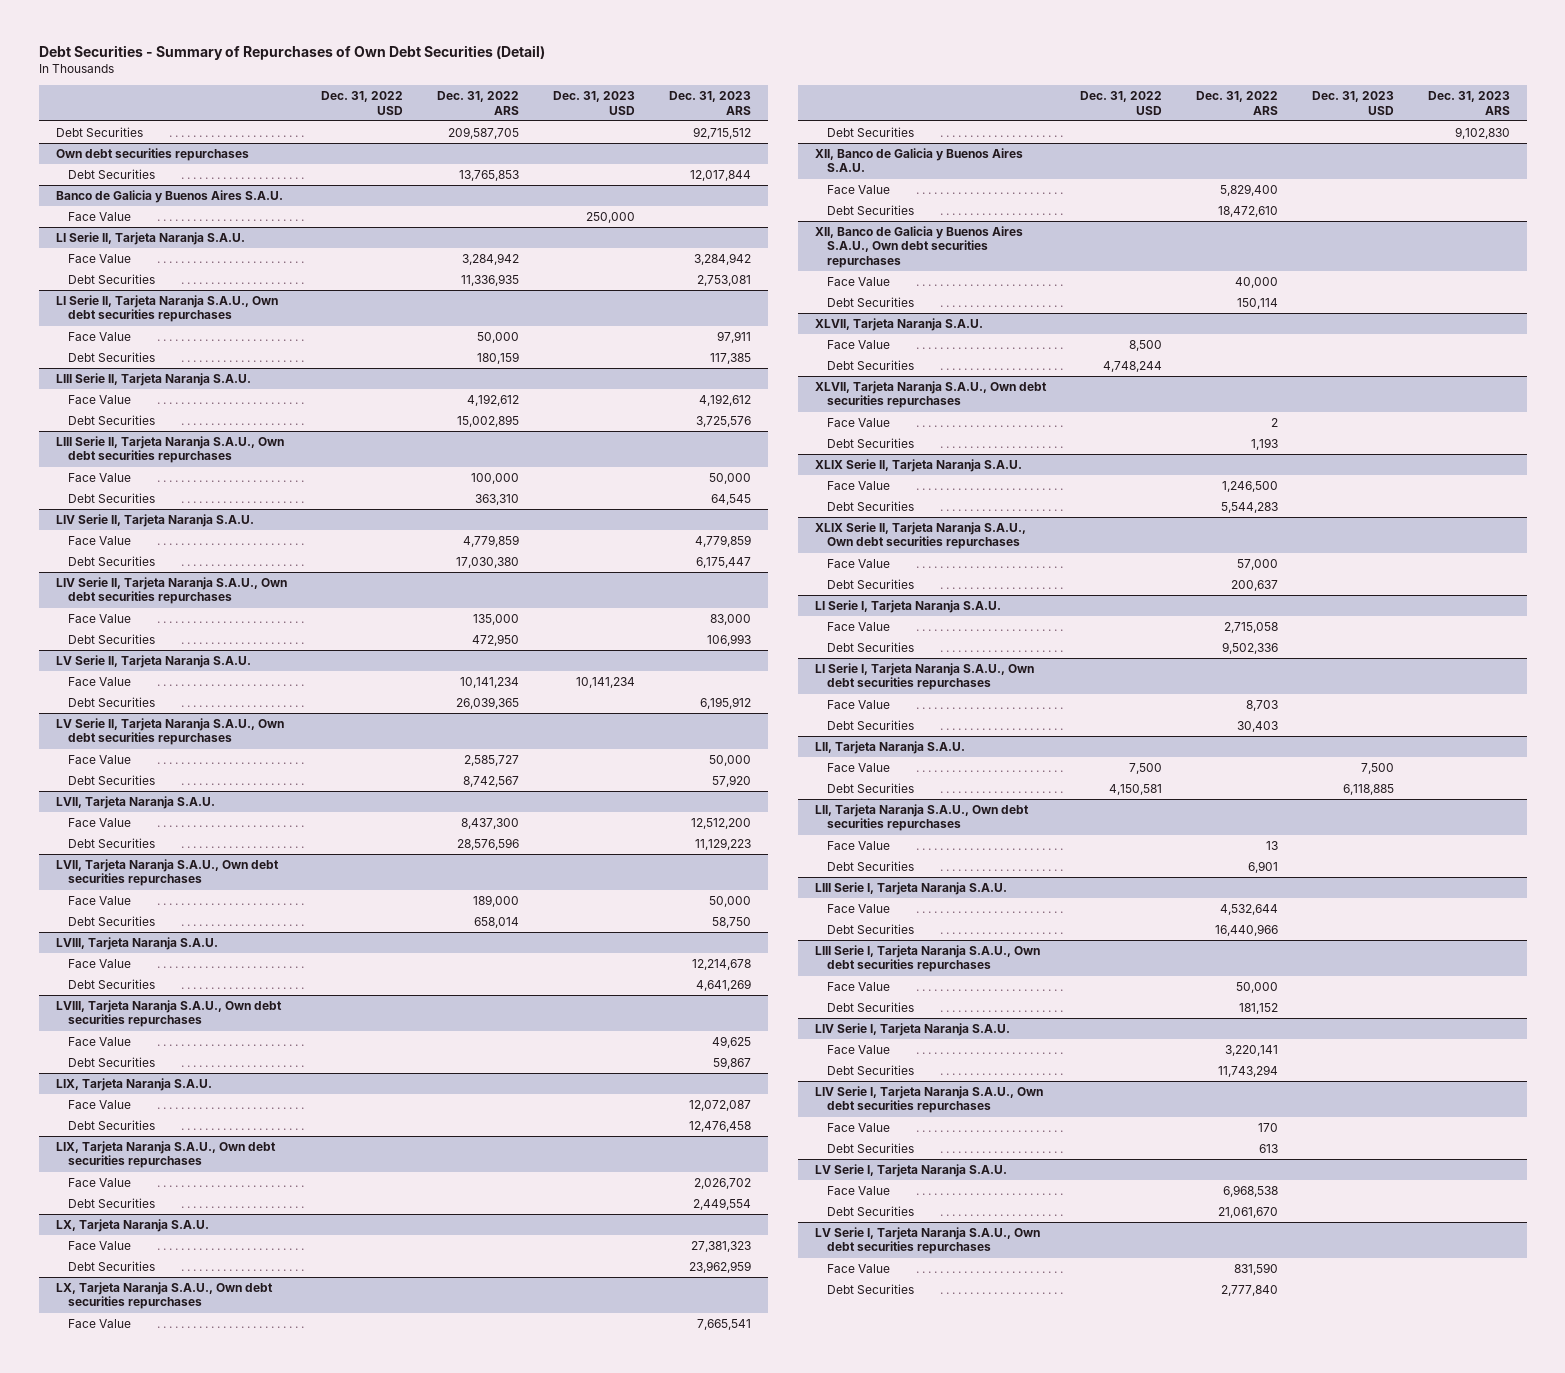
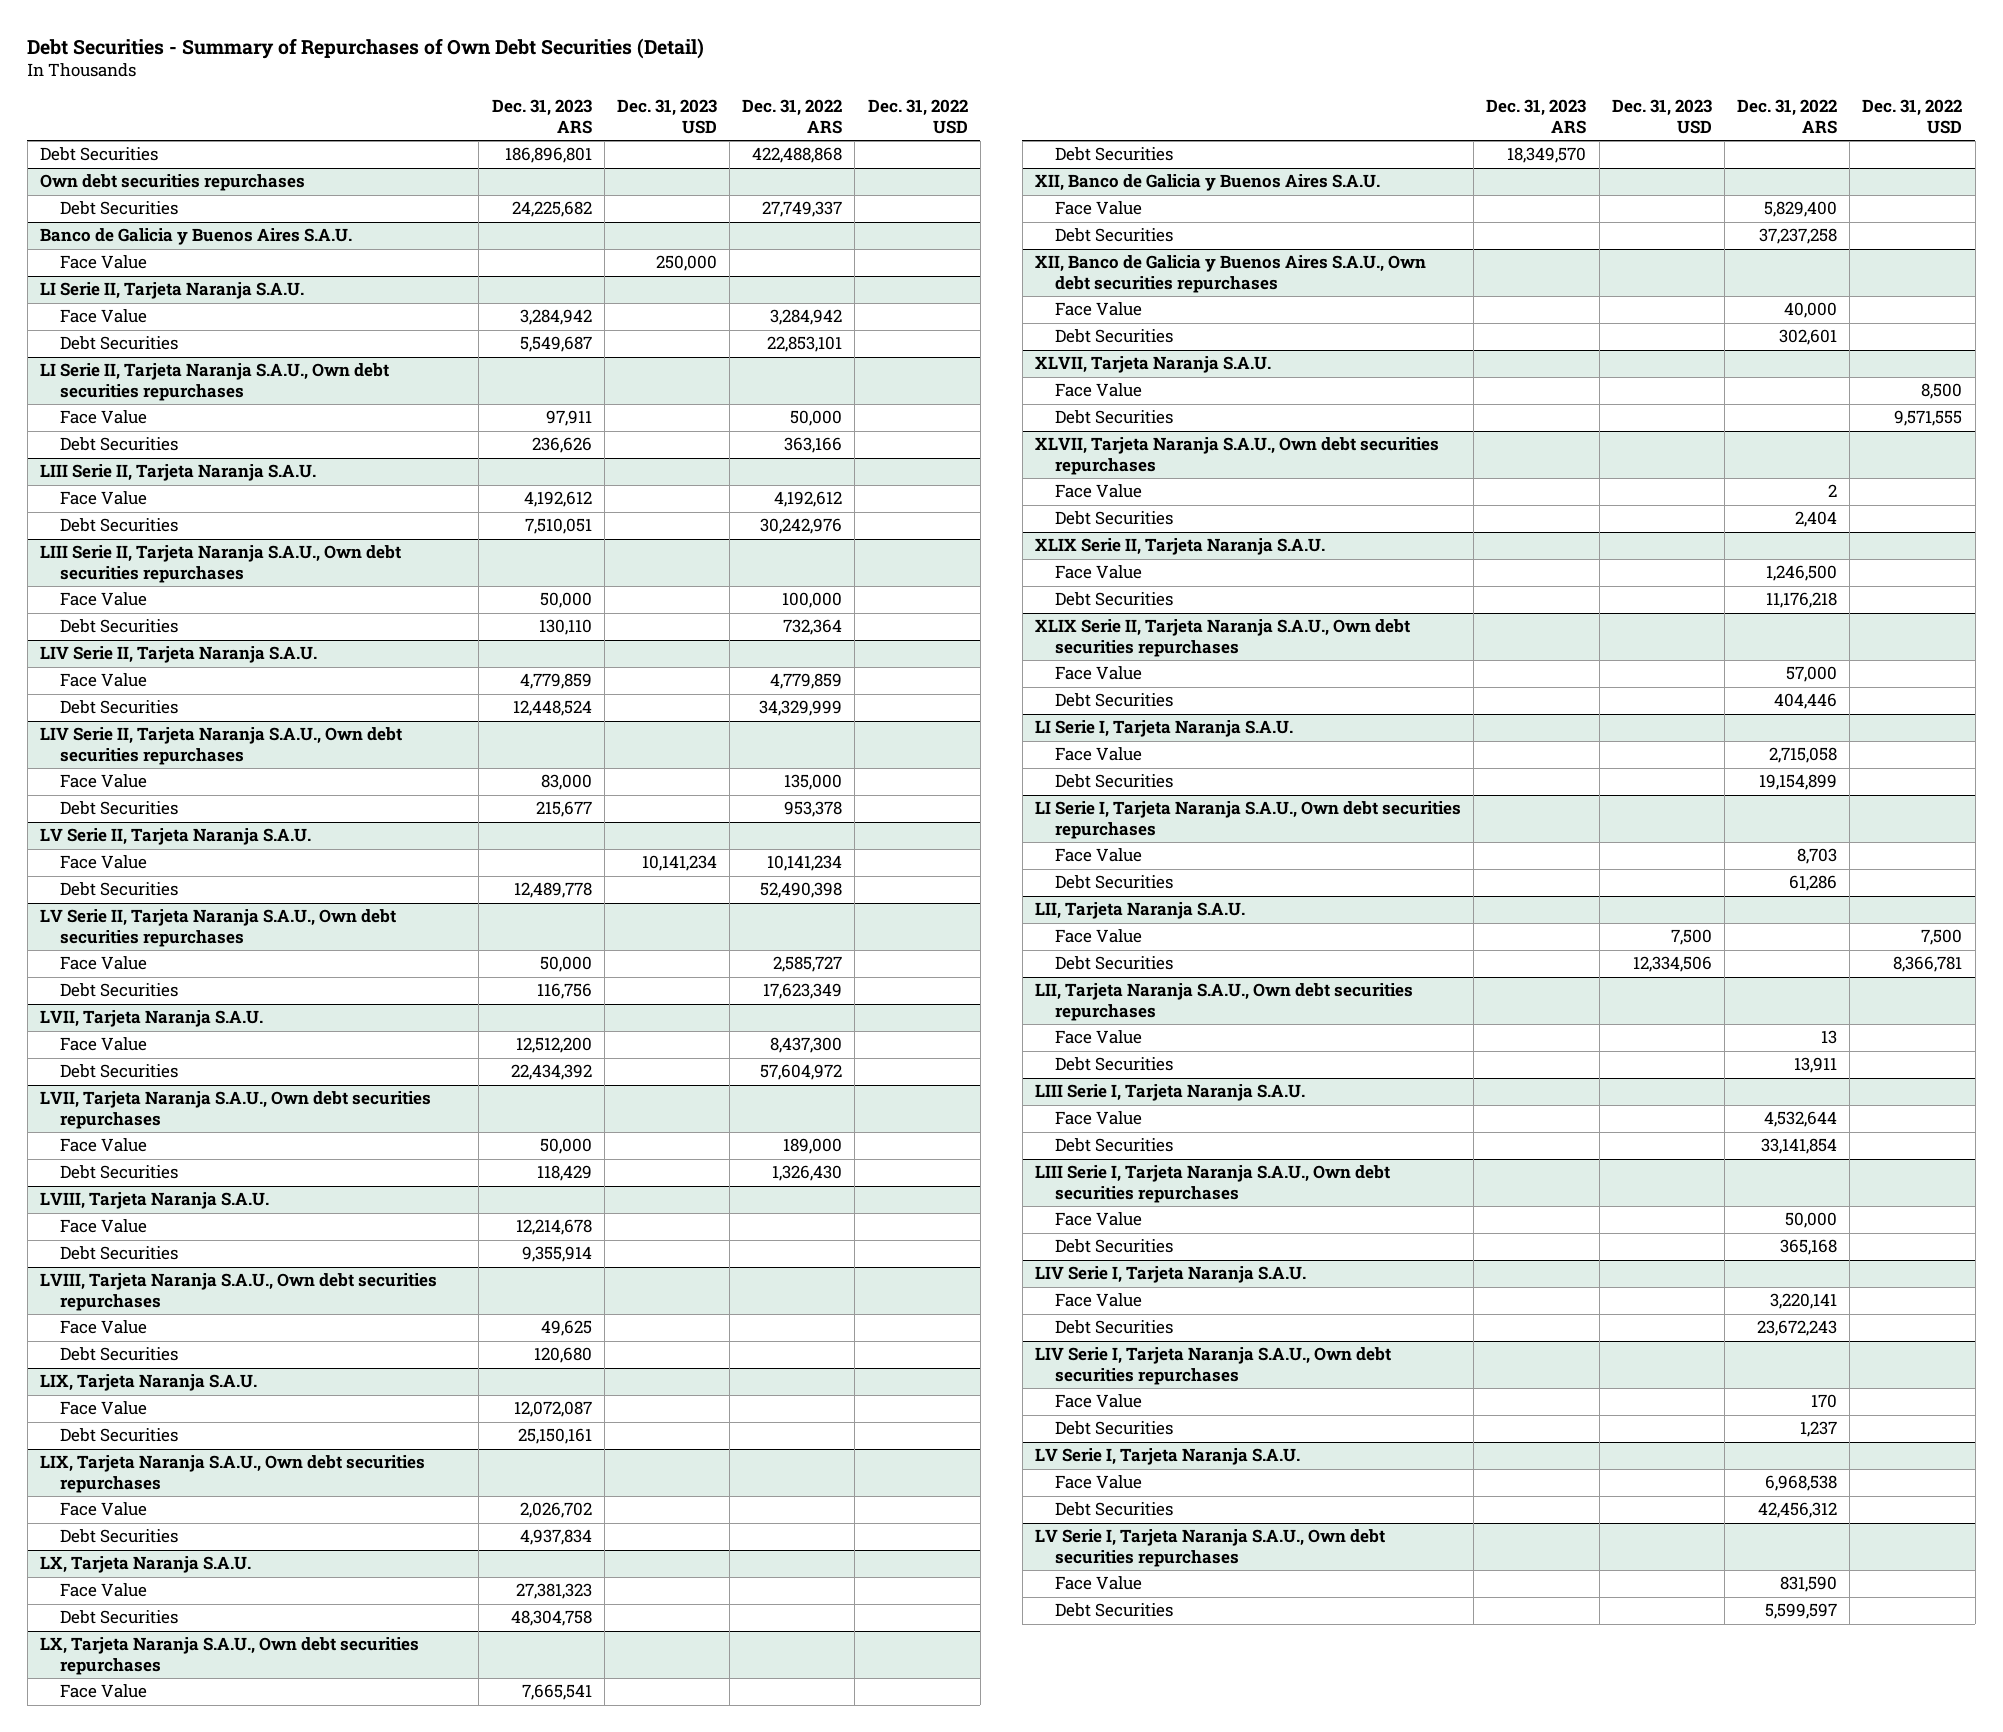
[447,126,519,139] 209,587,705 -> [752,147,843,164] 422,488,868
[692,126,751,139] 92,715,512 -> [504,147,592,164] 186,896,801
[458,169,519,181] 13,765,853 -> [762,201,843,218] 27,749,337
[689,169,751,181] 12,017,844 -> [511,201,592,218] 24,225,682
[460,273,519,286] 11,336,935 -> [767,336,843,353] 22,853,101
[696,274,751,286] 2,753,081 -> [519,336,592,353] 5,549,687
[476,351,519,364] 180,159 -> [784,437,843,454] 363,166
[709,352,751,364] 117,385 -> [531,437,592,454] 236,626
[456,414,519,427] 15,002,895 -> [760,518,843,535] 30,242,976
[695,415,751,427] 3,725,576 -> [524,518,592,535] 7,510,051
[474,493,519,505] 363,310 -> [783,619,843,636] 732,364
[710,493,751,505] 64,545 -> [538,619,592,636] 130,110
[455,556,519,568] 17,030,380 -> [759,700,843,717] 34,329,999
[695,556,751,568] 6,175,447 -> [512,700,592,717] 12,448,524
[471,633,519,646] 472,950 -> [784,801,843,818] 953,378
[706,633,751,646] 106,993 -> [535,801,592,818] 215,677
[455,696,519,709] 26,039,365 -> [760,882,843,899] 52,490,398
[699,696,751,709] 6,195,912 -> [513,882,592,899] 12,489,778
[462,775,519,787] 8,742,567 -> [763,983,843,1000] 17,623,349
[711,774,751,787] 57,920 -> [536,983,592,1000] 116,756
[456,837,519,850] 28,576,596 -> [760,1064,843,1081] 57,604,972
[694,837,751,850] 11,129,223 -> [510,1064,592,1081] 22,434,392
[473,916,519,928] 658,014 -> [772,1165,843,1182] 1,326,430
[711,916,751,928] 58,750 -> [536,1165,592,1182] 118,429
[695,978,751,991] 4,641,269 -> [521,1246,592,1263] 9,355,914
[712,1056,751,1069] 59,867 -> [533,1347,592,1364] 120,680
[688,1120,751,1132] 12,476,458 -> [517,1428,592,1445] 25,150,161
[692,1197,751,1210] 2,449,554 -> [519,1529,592,1546] 4,937,834
[688,1260,751,1273] 23,962,959 -> [510,1610,592,1627] 48,304,758
[1454,126,1510,139] 9,102,830 -> [1507,147,1587,164] 18,349,570
[1217,205,1278,217] 18,472,610 -> [1759,228,1838,245] 37,237,258
[1236,297,1278,309] 150,114 -> [1779,329,1838,346] 302,601
[1102,360,1162,372] 4,748,244 -> [1894,410,1963,427] 9,571,555
[1250,437,1278,450] 1,193 -> [1795,511,1838,528] 2,404
[1220,501,1278,513] 5,544,283 -> [1766,592,1838,609] 11,176,218
[1230,579,1278,591] 200,637 -> [1774,693,1838,710] 404,446
[1221,641,1278,654] 9,502,336 -> [1759,774,1838,791] 19,154,899
[1236,720,1278,732] 30,403 -> [1789,875,1838,892] 61,286
[1108,783,1162,795] 4,150,581 -> [1893,956,1963,973] 8,366,781
[1342,783,1394,795] 6,118,885 -> [1632,956,1712,973] 12,334,506
[1247,860,1278,873] 6,901 -> [1794,1057,1838,1074] 13,911
[1214,923,1278,936] 16,440,966 -> [1761,1138,1838,1155] 33,141,854
[1238,1002,1278,1014] 181,152 -> [1780,1239,1838,1256] 365,168
[1217,1064,1278,1077] 11,743,294 -> [1757,1320,1838,1337] 23,672,243
[1258,1143,1278,1153] 613 -> [1800,1421,1838,1438] 1,237
[1217,1206,1278,1218] 21,061,670 -> [1758,1502,1838,1519] 42,456,312
[1220,1284,1278,1296] 2,777,840 -> [1765,1603,1838,1620] 5,599,597

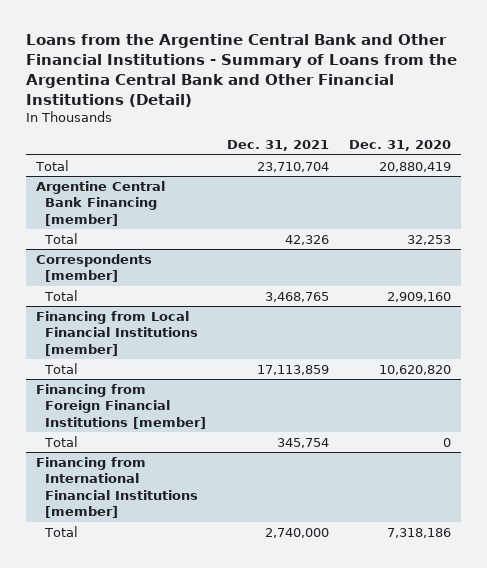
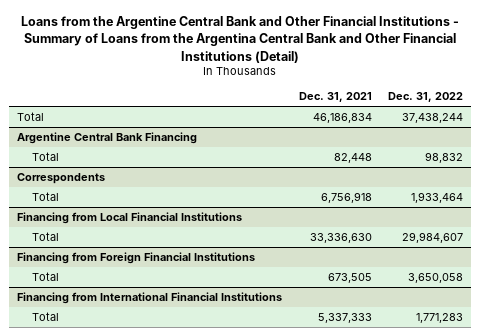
[349,140,452,152] Dec. 31, 2020 -> none
none -> [388,92,464,103] Dec. 31, 2022
[256,161,329,172] 23,710,704 -> [312,112,372,123] 46,186,834
[35,180,165,226] Argentine Central Bank Financing [member] -> [17,131,198,144] Argentine Central Bank Financing
[284,234,329,245] 42,326 -> [333,152,372,163] 82,448
[35,253,152,283] Correspondents [member] -> [17,172,106,184] Correspondents
[264,291,329,302] 3,468,765 -> [320,191,372,203] 6,756,918
[35,310,199,356] Financing from Local Financial Institutions [member] -> [17,211,243,224] Financing from Local Financial Institutions
[256,364,329,375] 17,113,859 -> [309,232,372,243] 33,336,630
[35,383,207,429] Financing from Foreign Financial Institutions [member] -> [17,251,256,264] Financing from Foreign Financial Institutions
[276,437,329,448] 345,754 -> [327,272,372,283] 673,505
[35,456,199,519] Financing from International Financial Institutions [member] -> [17,291,283,304] Financing from International Financial Institutions
[264,527,329,538] 2,740,000 -> [317,312,372,323] 5,337,333

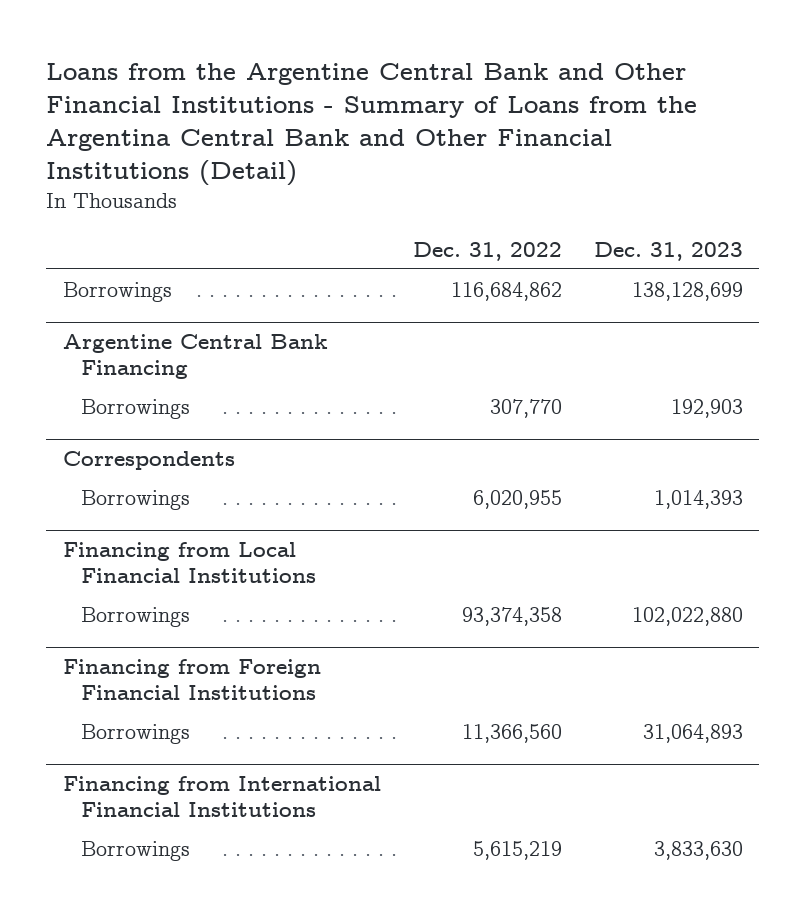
[298,92,372,103] Dec. 31, 2021 -> none
none -> [594,241,744,261] Dec. 31, 2023
[17,111,45,121] Total -> none
none -> [62,281,172,302] Borrowings
[31,151,59,161] Total -> none
none -> [80,398,190,419] Borrowings
[31,191,59,201] Total -> none
none -> [80,489,190,510] Borrowings
[31,231,59,241] Total -> none
none -> [80,606,190,627] Borrowings
[31,271,59,281] Total -> none
none -> [80,723,190,744] Borrowings
[31,311,59,321] Total -> none
none -> [80,840,190,861] Borrowings

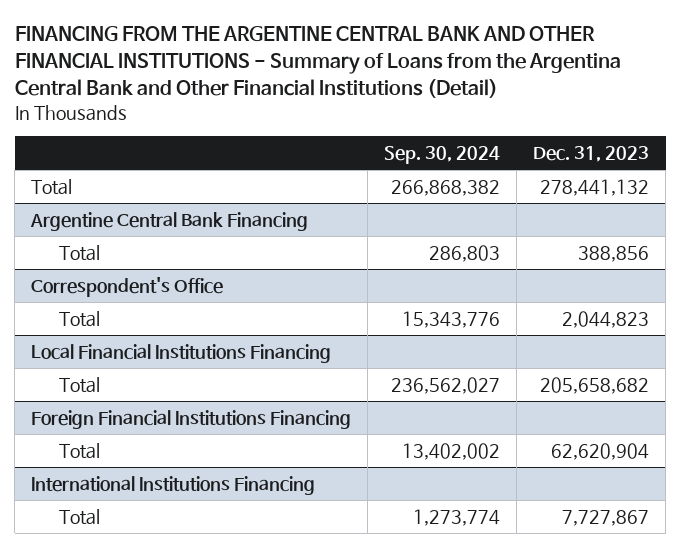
[46,62,698,187] Loans from the Argentine Central Bank and Other Financial Institutions - Summary of Loans from the Argentina Central Bank and Other Financial Institutions (Detail) -> [14,26,621,99] FINANCING FROM THE ARGENTINE CENTRAL BANK AND OTHER FINANCIAL INSTITUTIONS - Summary of Loans from the Argentina Central Bank and Other Financial Institutions (Detail)
[412,241,562,261] Dec. 31, 2022 -> none
none -> [384,145,501,164] Sep. 30, 2024
[62,281,172,302] Borrowings -> none
none -> [31,178,73,195] Total
[80,398,190,419] Borrowings -> none
[80,489,190,510] Borrowings -> none
[80,606,190,627] Borrowings -> none
[80,723,190,744] Borrowings -> none
[80,840,190,861] Borrowings -> none
none -> [58,244,100,261] Total
[62,450,235,470] Correspondents -> [31,276,224,297] Correspondent's Office
none -> [58,310,100,327] Total
[62,541,316,584] Financing from Local Financial Institutions -> [31,343,332,363] Local Financial Institutions Financing
none -> [58,376,100,393] Total
[62,658,321,701] Financing from Foreign Financial Institutions -> [31,409,352,429] Foreign Financial Institutions Financing
none -> [58,442,100,459] Total
[62,775,381,818] Financing from International Financial Institutions -> [31,475,316,495] International Institutions Financing
none -> [58,508,100,525] Total

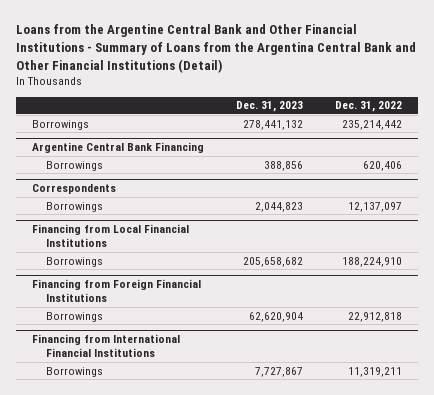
[14,26,621,99] FINANCING FROM THE ARGENTINE CENTRAL BANK AND OTHER FINANCIAL INSTITUTIONS - Summary of Loans from the Argentina Central Bank and Other Financial Institutions (Detail) -> [16,23,417,73] Loans from the Argentine Central Bank and Other Financial Institutions - Summary of Loans from the Argentina Central Bank and Other Financial Institutions (Detail)
[384,145,501,164] Sep. 30, 2024 -> none
none -> [334,101,402,113] Dec. 31, 2022
[31,178,73,195] Total -> [32,119,90,130] Borrowings
[58,244,100,261] Total -> [46,160,104,171] Borrowings
[31,276,224,297] Correspondent's Office -> [32,184,117,195] Correspondents
[58,310,100,327] Total -> [46,201,104,212] Borrowings
[31,343,332,363] Local Financial Institutions Financing -> [32,224,190,248] Financing from Local Financial Institutions
[58,376,100,393] Total -> [46,256,104,267] Borrowings
[31,409,352,429] Foreign Financial Institutions Financing -> [32,279,202,303] Financing from Foreign Financial Institutions
[58,442,100,459] Total -> [46,311,104,322] Borrowings
[31,475,316,495] International Institutions Financing -> [32,334,181,358] Financing from International Financial Institutions
[58,508,100,525] Total -> [46,366,104,377] Borrowings

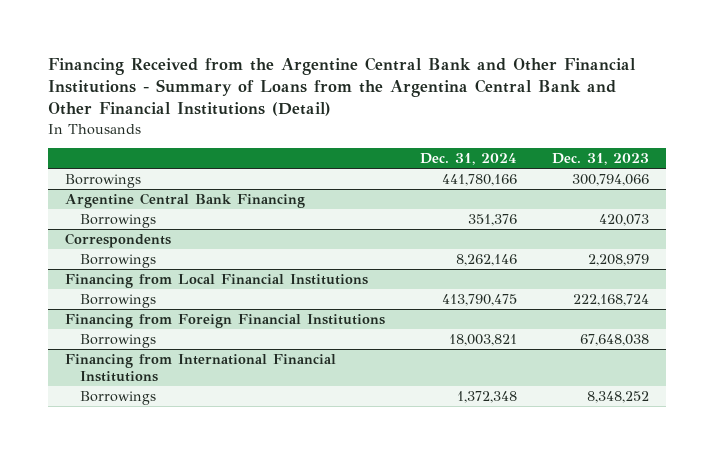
[16,23,417,73] Loans from the Argentine Central Bank and Other Financial Institutions - Summary of Loans from the Argentina Central Bank and Other Financial Institutions (Detail) -> [47,56,636,117] Financing Received from the Argentine Central Bank and Other Financial Institutions - Summary of Loans from the Argentina Central Bank and Other Financial Institutions (Detail)
[334,101,402,113] Dec. 31, 2022 -> none
none -> [419,153,517,166] Dec. 31, 2024
[242,119,303,130] 278,441,132 -> [571,174,649,187] 300,794,066
[263,160,303,171] 388,856 -> [598,214,649,227] 420,073
[254,201,303,212] 2,044,823 -> [587,254,649,267] 2,208,979
[242,256,303,267] 205,658,682 -> [572,294,649,307] 222,168,724
[248,311,303,322] 62,620,904 -> [579,334,649,347] 67,648,038
[254,366,303,377] 7,727,867 -> [586,391,649,404] 8,348,252

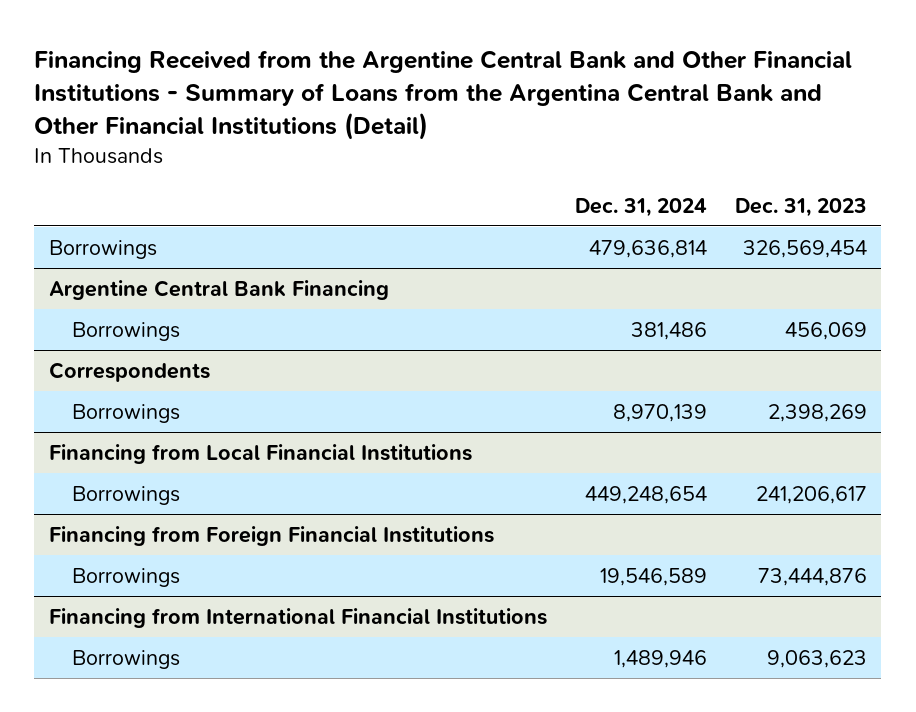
[441,174,517,187] 441,780,166 -> [588,239,707,258] 479,636,814
[571,174,649,187] 300,794,066 -> [743,239,868,258] 326,569,454
[467,214,517,227] 351,376 -> [630,321,707,340] 381,486
[598,214,649,227] 420,073 -> [785,321,868,340] 456,069
[455,254,517,267] 8,262,146 -> [612,403,707,422] 8,970,139
[587,254,649,267] 2,208,979 -> [768,403,868,422] 2,398,269
[441,294,517,307] 413,790,475 -> [584,485,707,504] 449,248,654
[572,294,649,307] 222,168,724 -> [756,485,868,504] 241,206,617
[448,334,517,347] 18,003,821 -> [599,567,707,586] 19,546,589
[579,334,649,347] 67,648,038 -> [758,567,868,586] 73,444,876
[456,391,517,404] 1,372,348 -> [613,649,707,668] 1,489,946
[586,391,649,404] 8,348,252 -> [767,649,868,668] 9,063,623

